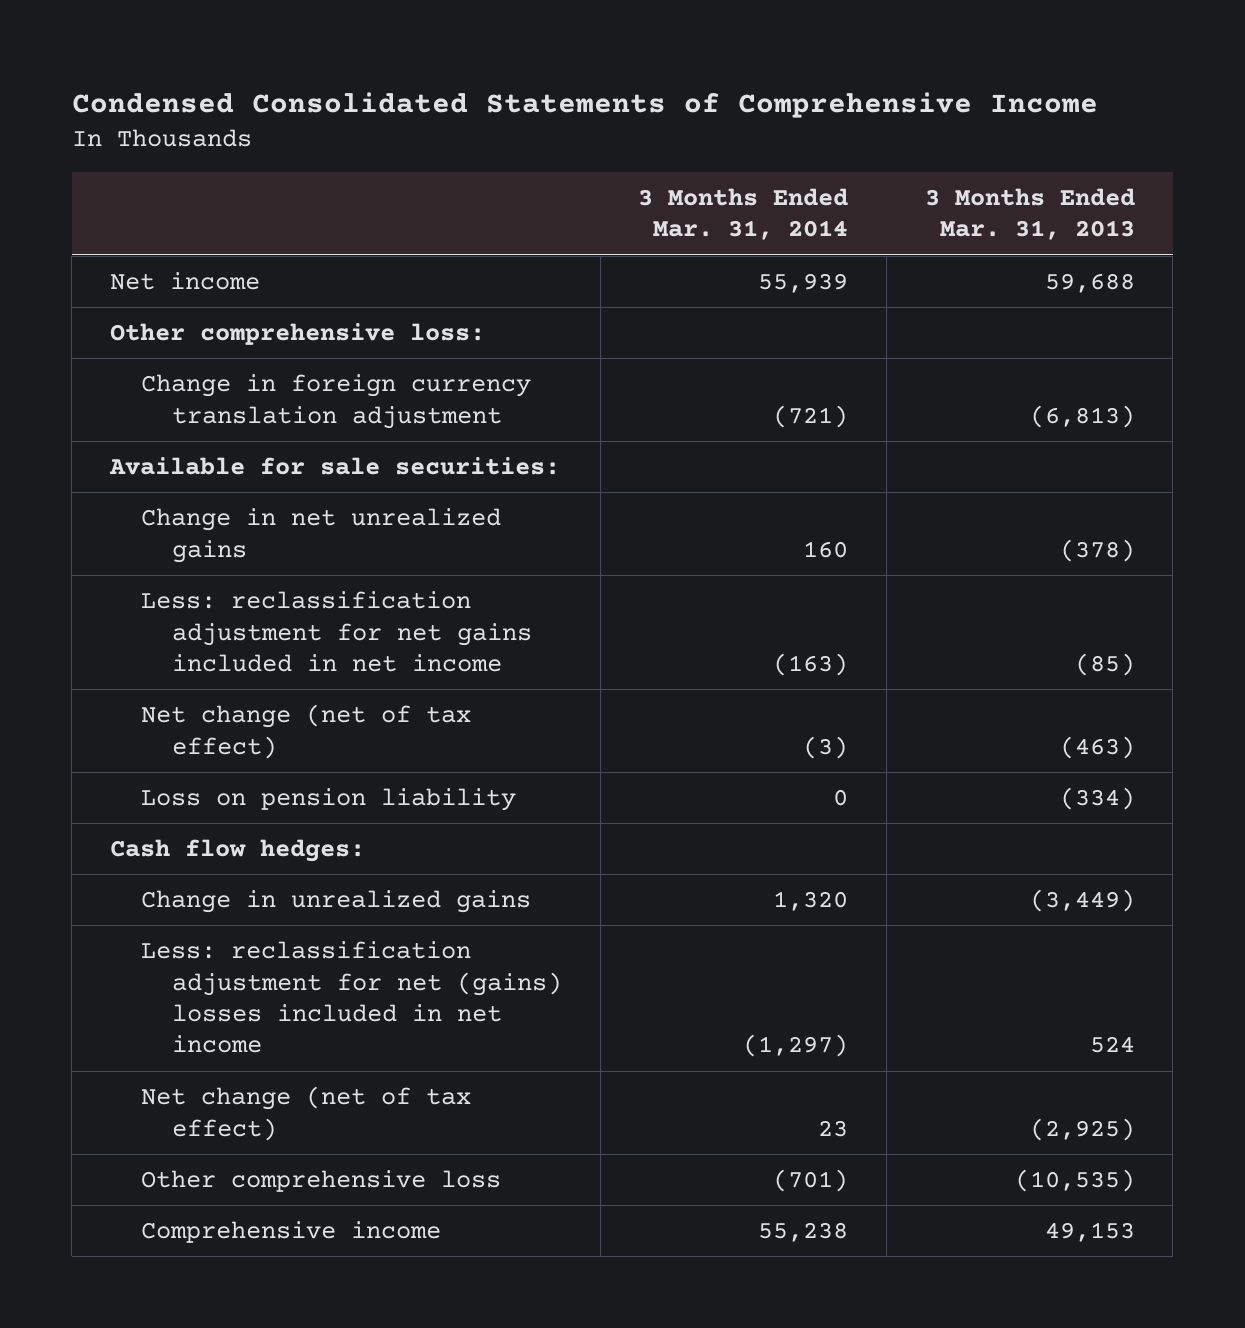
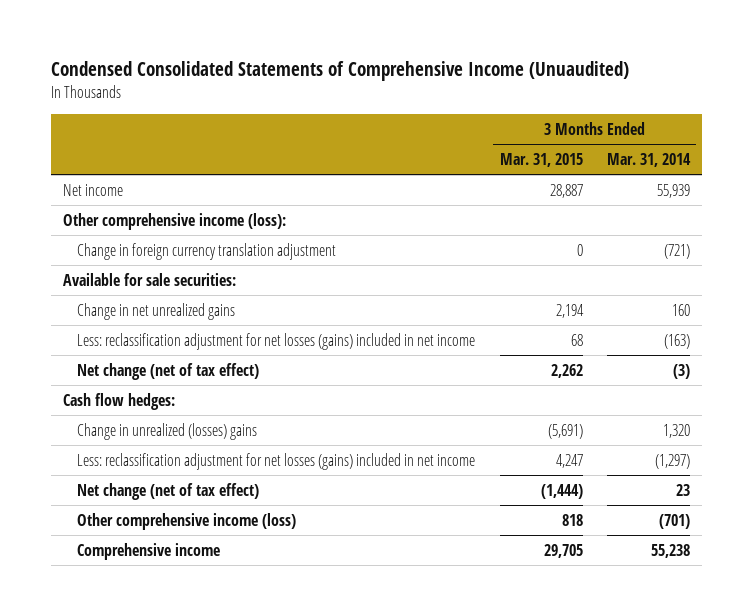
[71,91,1098,118] Condensed Consolidated Statements of Comprehensive Income -> [50,61,629,82] Condensed Consolidated Statements of Comprehensive Income (Unuaudited)
[924,187,1135,241] 3 Months Ended Mar. 31, 2013 -> none
none -> [499,153,583,168] Mar. 31, 2015
[110,323,486,346] Other comprehensive loss: -> [63,212,287,230] Other comprehensive income (loss):
[141,591,532,672] Less: reclassification adjustment for net gains included in net income -> [77,332,476,350] Less: reclassification adjustment for net losses (gains) included in net income
[141,788,517,812] Loss on pension liability -> none
[141,890,532,914] Change in unrealized gains -> [77,422,258,440] Change in unrealized (losses) gains
[141,941,562,1054] Less: reclassification adjustment for net (gains) losses included in net income -> [77,452,476,470] Less: reclassification adjustment for net losses (gains) included in net income
[141,1170,502,1193] Other comprehensive loss -> [77,512,297,530] Other comprehensive income (loss)

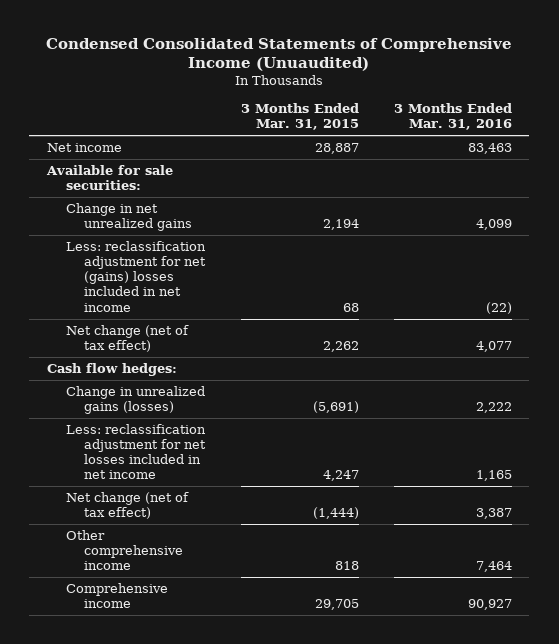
[606,153,691,168] Mar. 31, 2014 -> none
none -> [393,103,512,131] 3 Months Ended Mar. 31, 2016
[63,212,287,230] Other comprehensive income (loss): -> none
[77,242,337,260] Change in foreign currency translation adjustment -> none
[77,332,476,350] Less: reclassification adjustment for net losses (gains) included in net income -> [65,241,207,312] Less: reclassification adjustment for net (gains) losses included in net income
[77,422,258,440] Change in unrealized (losses) gains -> [65,386,205,415] Change in unrealized gains (losses)
[77,452,476,470] Less: reclassification adjustment for net losses (gains) included in net income -> [65,424,207,480] Less: reclassification adjustment for net losses included in net income
[77,512,297,530] Other comprehensive income (loss) -> [65,530,184,571] Other comprehensive income

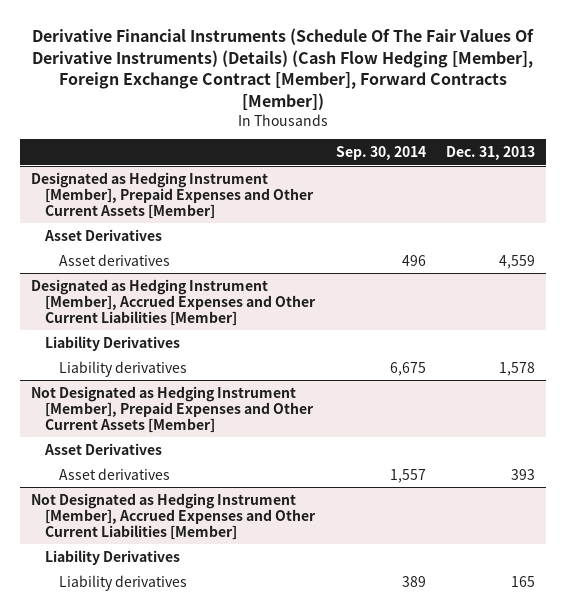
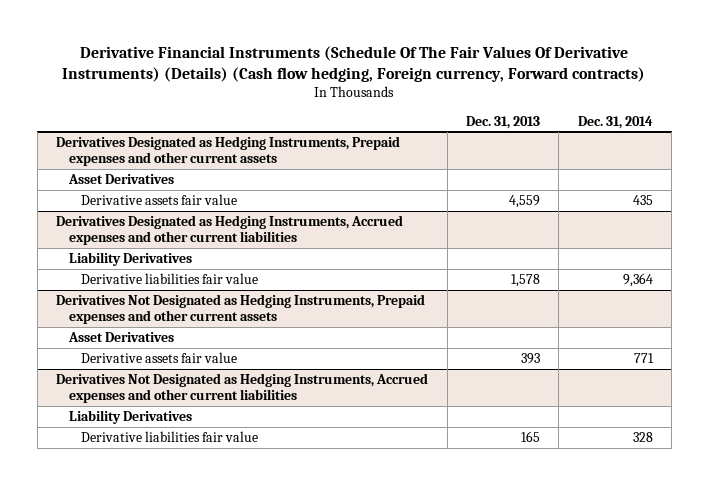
[32,27,535,110] Derivative Financial Instruments (Schedule Of The Fair Values Of Derivative Instruments) (Details) (Cash Flow Hedging [Member], Foreign Exchange Contract [Member], Forward Contracts [Member]) -> [62,46,646,83] Derivative Financial Instruments (Schedule Of The Fair Values Of Derivative Instruments) (Details) (Cash flow hedging, Foreign currency, Forward contracts)
[335,146,426,161] Sep. 30, 2014 -> none
none -> [577,115,653,129] Dec. 31, 2014
[30,171,314,219] Designated as Hedging Instrument [Member], Prepaid Expenses and Other Current Assets [Member] -> [56,135,401,167] Derivatives Designated as Hedging Instruments, Prepaid expenses and other current assets
[58,253,170,266] Asset derivatives -> [80,193,237,205] Derivative assets fair value
[30,278,316,326] Designated as Hedging Instrument [Member], Accrued Expenses and Other Current Liabilities [Member] -> [56,214,404,246] Derivatives Designated as Hedging Instruments, Accrued expenses and other current liabilities
[58,360,187,377] Liability derivatives -> [80,272,258,284] Derivative liabilities fair value
[30,385,314,433] Not Designated as Hedging Instrument [Member], Prepaid Expenses and Other Current Assets [Member] -> [56,293,426,325] Derivatives Not Designated as Hedging Instruments, Prepaid expenses and other current assets
[58,467,170,480] Asset derivatives -> [80,351,237,363] Derivative assets fair value
[30,492,316,540] Not Designated as Hedging Instrument [Member], Accrued Expenses and Other Current Liabilities [Member] -> [56,372,429,404] Derivatives Not Designated as Hedging Instruments, Accrued expenses and other current liabilities
[58,574,187,591] Liability derivatives -> [80,430,258,442] Derivative liabilities fair value

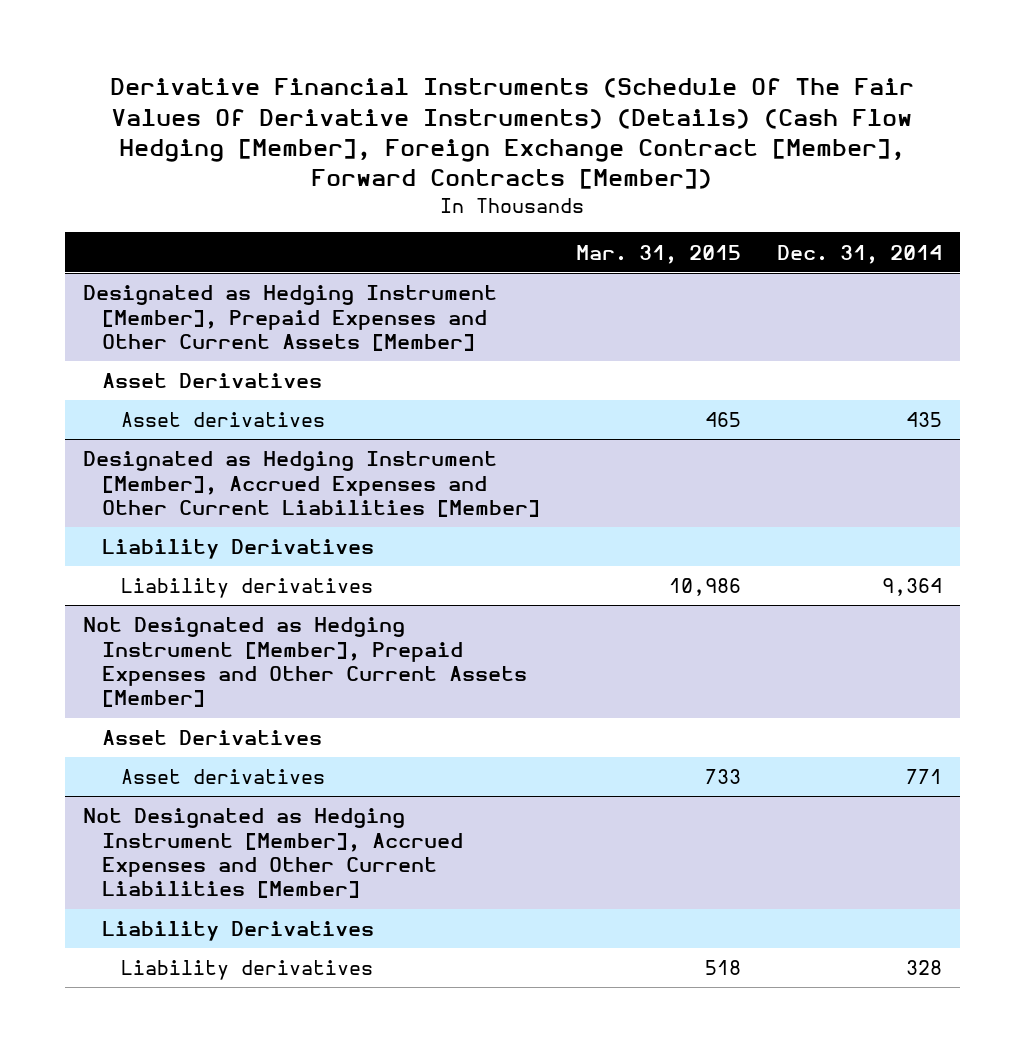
[62,46,646,83] Derivative Financial Instruments (Schedule Of The Fair Values Of Derivative Instruments) (Details) (Cash flow hedging, Foreign currency, Forward contracts) -> [110,78,915,190] Derivative Financial Instruments (Schedule Of The Fair Values Of Derivative Instruments) (Details) (Cash Flow Hedging [Member], Foreign Exchange Contract [Member], Forward Contracts [Member])
[465,115,540,129] Dec. 31, 2013 -> none
none -> [575,244,741,264] Mar. 31, 2015
[56,135,401,167] Derivatives Designated as Hedging Instruments, Prepaid expenses and other current assets -> [82,285,497,351] Designated as Hedging Instrument [Member], Prepaid Expenses and Other Current Assets [Member]
[80,193,237,205] Derivative assets fair value -> [120,412,325,428] Asset derivatives
[56,214,404,246] Derivatives Designated as Hedging Instruments, Accrued expenses and other current liabilities -> [82,451,540,517] Designated as Hedging Instrument [Member], Accrued Expenses and Other Current Liabilities [Member]
[80,272,258,284] Derivative liabilities fair value -> [120,578,373,599] Liability derivatives
[56,293,426,325] Derivatives Not Designated as Hedging Instruments, Prepaid expenses and other current assets -> [82,617,527,708] Not Designated as Hedging Instrument [Member], Prepaid Expenses and Other Current Assets [Member]
[80,351,237,363] Derivative assets fair value -> [120,769,325,785] Asset derivatives
[56,372,429,404] Derivatives Not Designated as Hedging Instruments, Accrued expenses and other current liabilities -> [82,808,463,899] Not Designated as Hedging Instrument [Member], Accrued Expenses and Other Current Liabilities [Member]
[80,430,258,442] Derivative liabilities fair value -> [120,960,373,981] Liability derivatives

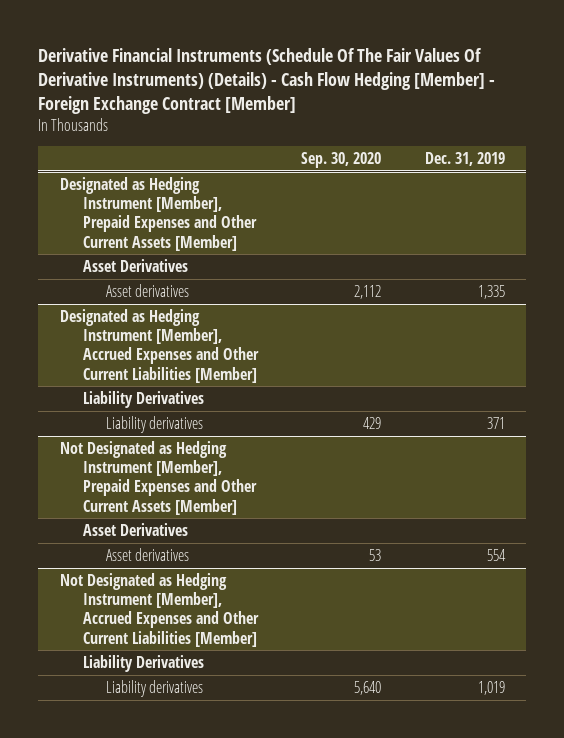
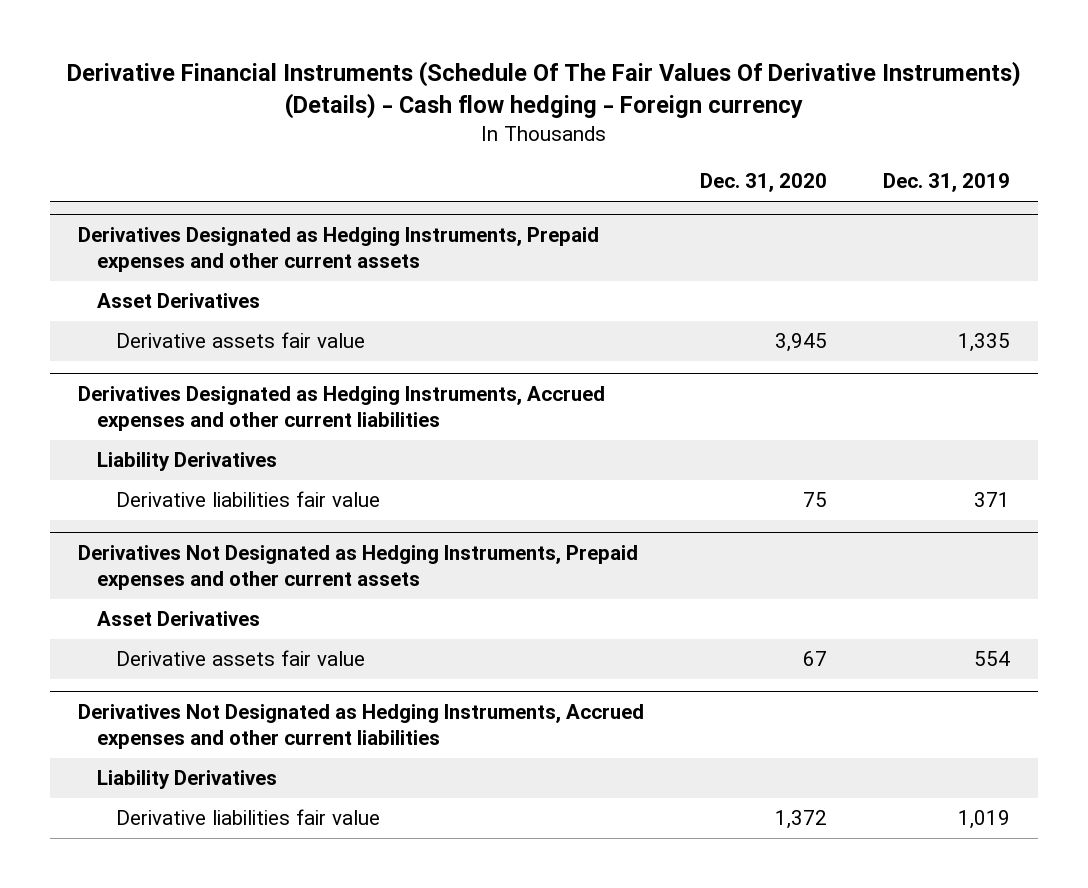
[37,47,495,114] Derivative Financial Instruments (Schedule Of The Fair Values Of Derivative Instruments) (Details) - Cash Flow Hedging [Member] - Foreign Exchange Contract [Member] -> [67,61,1022,120] Derivative Financial Instruments (Schedule Of The Fair Values Of Derivative Instruments) (Details) - Cash flow hedging - Foreign currency
[301,152,382,169] Sep. 30, 2020 -> none
none -> [700,173,828,193] Dec. 31, 2020
[59,176,257,251] Designated as Hedging Instrument [Member], Prepaid Expenses and Other Current Assets [Member] -> [77,227,599,272] Derivatives Designated as Hedging Instruments, Prepaid expenses and other current assets
[105,283,189,297] Asset derivatives -> [116,332,366,349] Derivative assets fair value
[59,308,259,383] Designated as Hedging Instrument [Member], Accrued Expenses and Other Current Liabilities [Member] -> [77,386,605,431] Derivatives Designated as Hedging Instruments, Accrued expenses and other current liabilities
[105,415,203,433] Liability derivatives -> [116,491,381,508] Derivative liabilities fair value
[59,440,257,515] Not Designated as Hedging Instrument [Member], Prepaid Expenses and Other Current Assets [Member] -> [77,545,638,590] Derivatives Not Designated as Hedging Instruments, Prepaid expenses and other current assets
[105,547,189,561] Asset derivatives -> [116,650,366,667] Derivative assets fair value
[59,572,259,647] Not Designated as Hedging Instrument [Member], Accrued Expenses and Other Current Liabilities [Member] -> [77,704,644,749] Derivatives Not Designated as Hedging Instruments, Accrued expenses and other current liabilities
[105,679,203,697] Liability derivatives -> [116,809,381,826] Derivative liabilities fair value

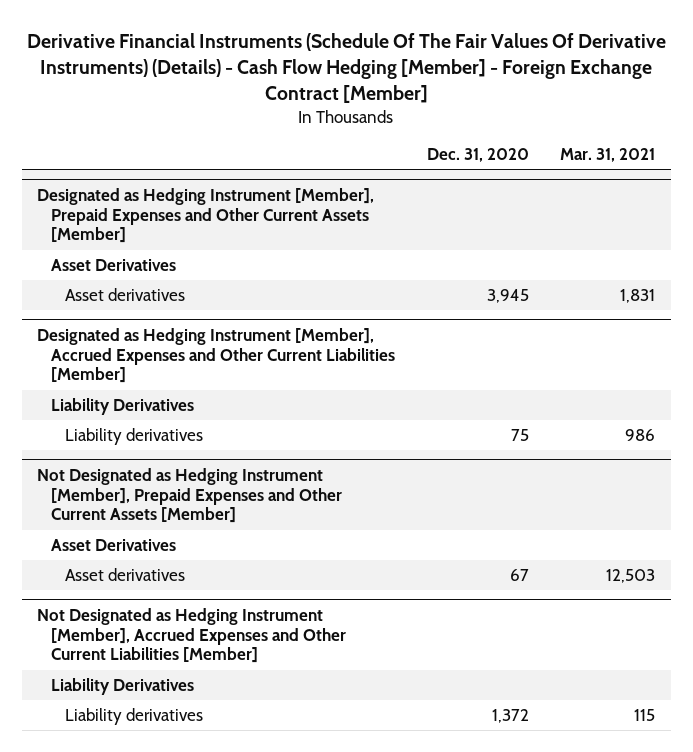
[67,61,1022,120] Derivative Financial Instruments (Schedule Of The Fair Values Of Derivative Instruments) (Details) - Cash flow hedging - Foreign currency -> [27,32,667,103] Derivative Financial Instruments (Schedule Of The Fair Values Of Derivative Instruments) (Details) - Cash Flow Hedging [Member] - Foreign Exchange Contract [Member]
[883,173,1011,193] Dec. 31, 2019 -> none
none -> [560,148,656,163] Mar. 31, 2021
[77,227,599,272] Derivatives Designated as Hedging Instruments, Prepaid expenses and other current assets -> [37,187,375,244] Designated as Hedging Instrument [Member], Prepaid Expenses and Other Current Assets [Member]
[116,332,366,349] Derivative assets fair value -> [65,287,186,301] Asset derivatives
[77,386,605,431] Derivatives Designated as Hedging Instruments, Accrued expenses and other current liabilities -> [37,327,396,384] Designated as Hedging Instrument [Member], Accrued Expenses and Other Current Liabilities [Member]
[116,491,381,508] Derivative liabilities fair value -> [65,427,204,445] Liability derivatives
[77,545,638,590] Derivatives Not Designated as Hedging Instruments, Prepaid expenses and other current assets -> [37,467,343,524] Not Designated as Hedging Instrument [Member], Prepaid Expenses and Other Current Assets [Member]
[116,650,366,667] Derivative assets fair value -> [65,567,186,581] Asset derivatives
[77,704,644,749] Derivatives Not Designated as Hedging Instruments, Accrued expenses and other current liabilities -> [37,607,347,664] Not Designated as Hedging Instrument [Member], Accrued Expenses and Other Current Liabilities [Member]
[116,809,381,826] Derivative liabilities fair value -> [65,707,204,725] Liability derivatives

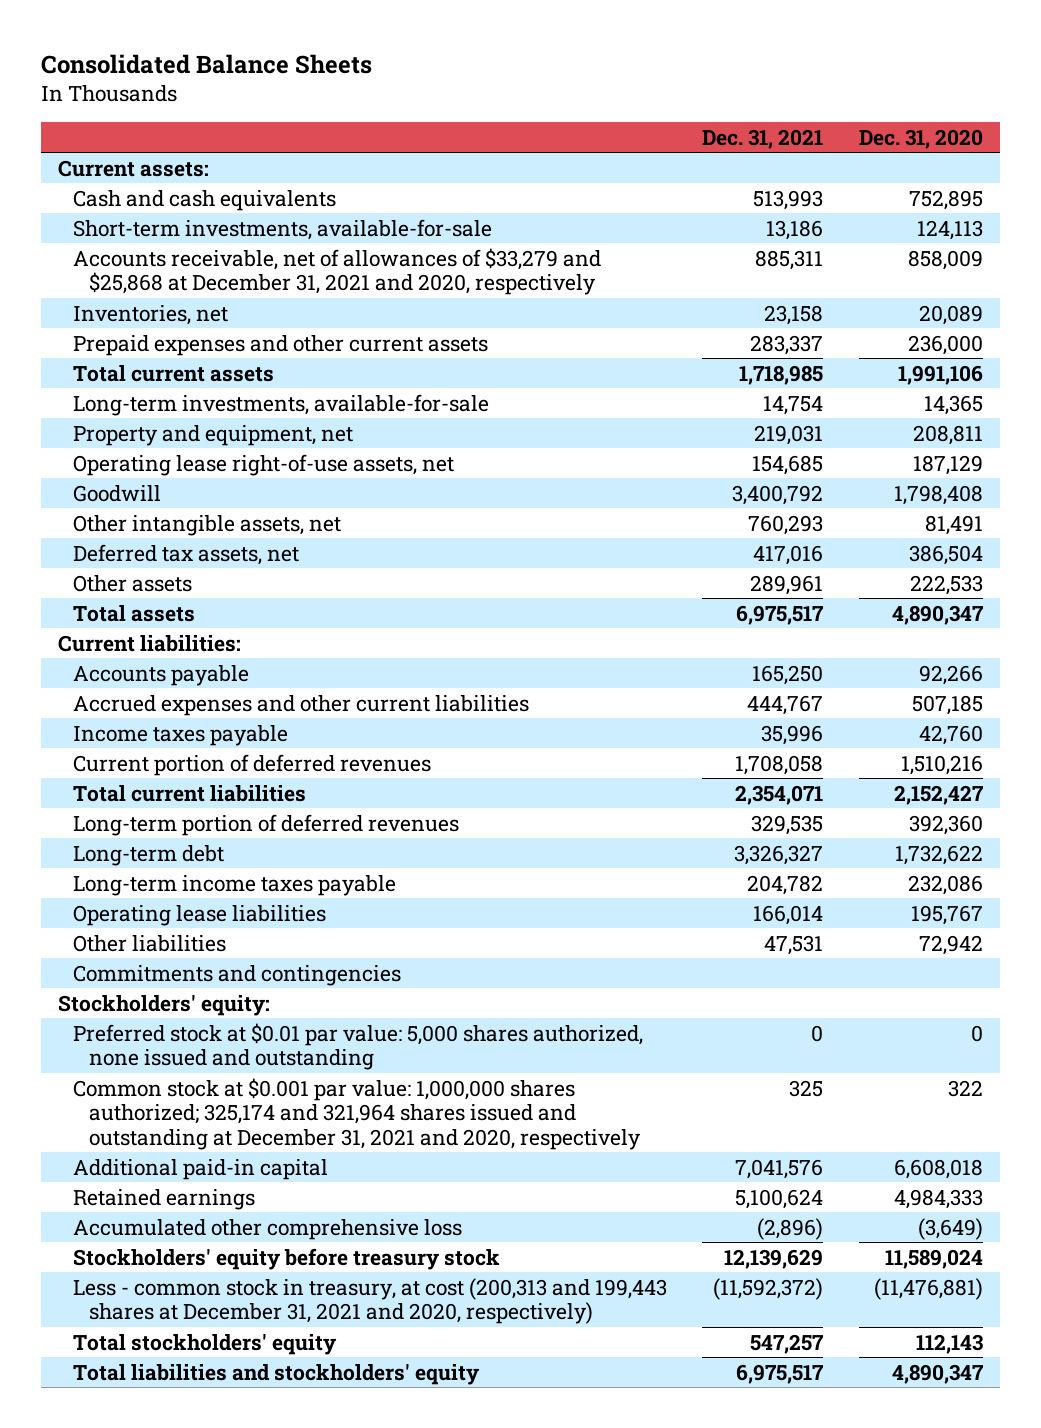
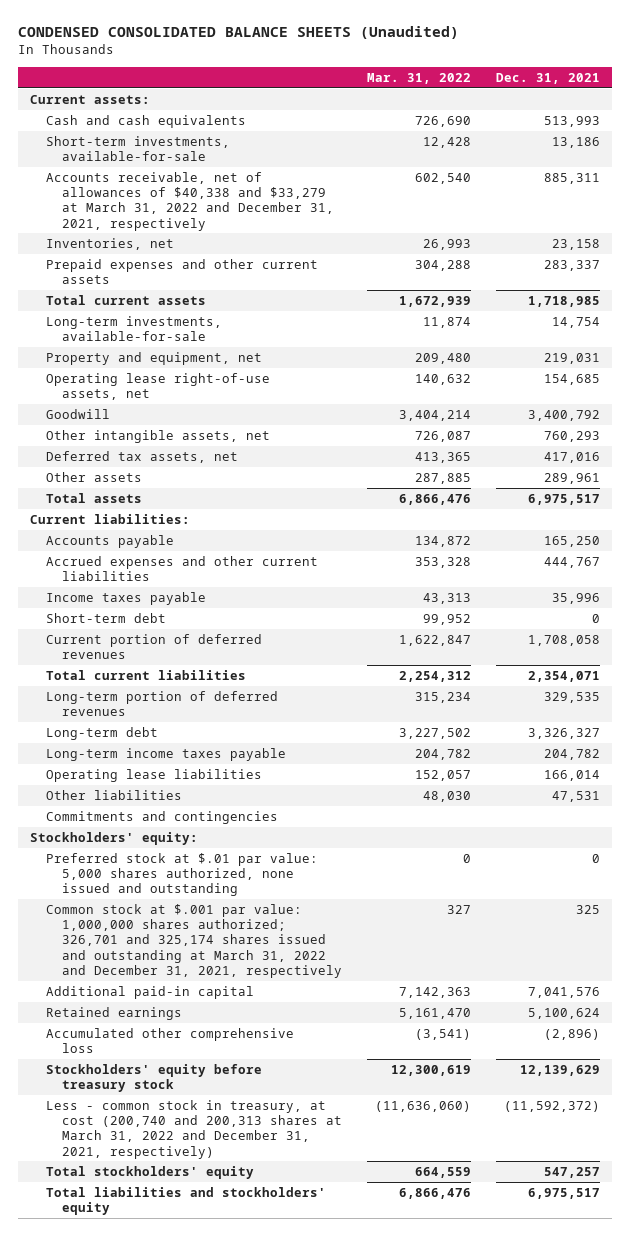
[40,53,372,74] Consolidated Balance Sheets -> [17,26,459,40] CONDENSED CONSOLIDATED BALANCE SHEETS (Unaudited)
[858,128,983,149] Dec. 31, 2020 -> none
none -> [366,72,471,84] Mar. 31, 2022
[73,247,602,296] Accounts receivable, net of allowances of $33,279 and $25,868 at December 31, 2021 and 2020, respectively -> [46,171,335,231] Accounts receivable, net of allowances of $40,338 and $33,279 at March 31, 2022 and December 31, 2021, respectively
none -> [46,612,167,623] Short-term debt
[73,1022,644,1071] Preferred stock at $0.01 par value: 5,000 shares authorized, none issued and outstanding -> [46,852,319,897] Preferred stock at $.01 par value: 5,000 shares authorized, none issued and outstanding
[73,1077,641,1150] Common stock at $0.001 par value: 1,000,000 shares authorized; 325,174 and 321,964 shares issued and outstanding at December 31, 2021 and 2020, respectively -> [46,903,343,978] Common stock at $.001 par value: 1,000,000 shares authorized; 326,701 and 325,174 shares issued and outstanding at March 31, 2022 and December 31, 2021, respectively
[73,1277,668,1325] Less - common stock in treasury, at cost (200,313 and 199,443 shares at December 31, 2021 and 2020, respectively) -> [46,1099,343,1159] Less - common stock in treasury, at cost (200,740 and 200,313 shares at March 31, 2022 and December 31, 2021, respectively)

